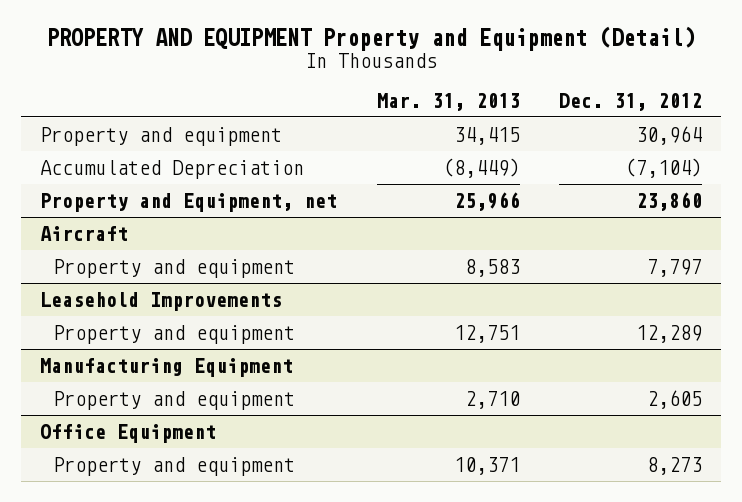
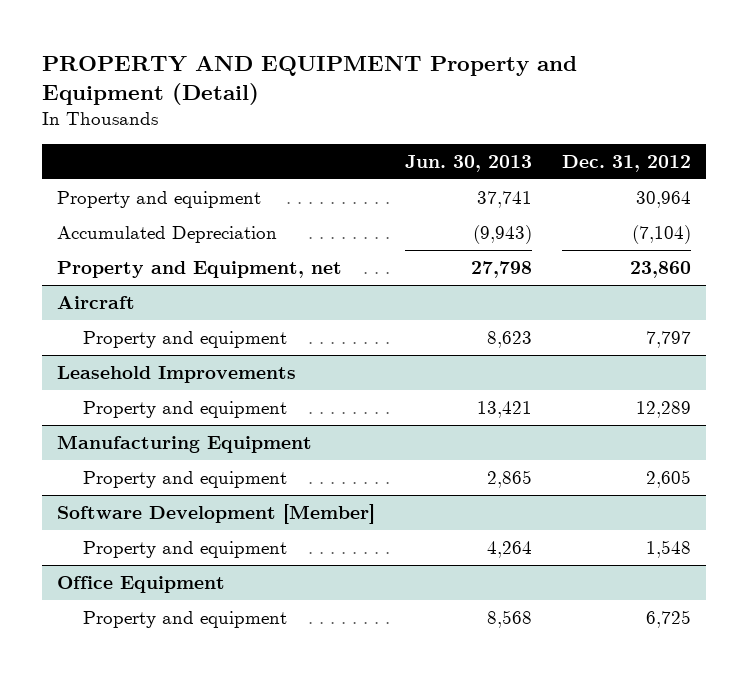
[376,92,520,111] Mar. 31, 2013 -> none
none -> [404,154,532,172] Jun. 30, 2013
none -> [56,503,375,524] Software Development [Member]
none -> [82,540,287,558] Property and equipment
[646,456,702,475] 8,273 -> [645,609,691,628] 6,725

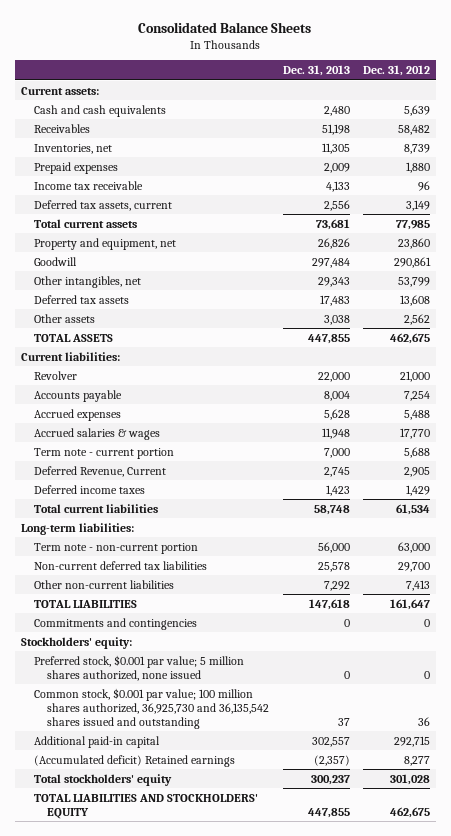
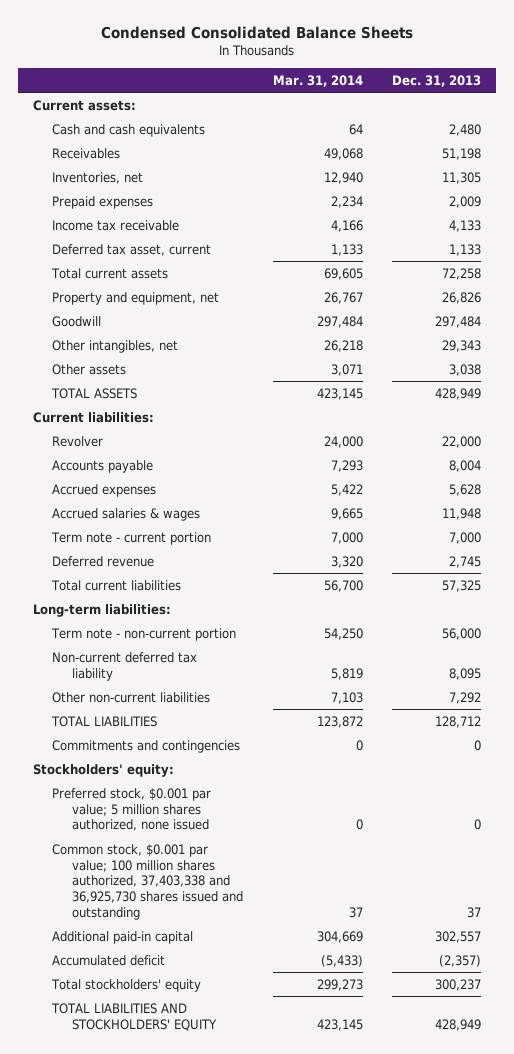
[138,21,312,33] Consolidated Balance Sheets -> [101,25,414,39] Condensed Consolidated Balance Sheets
[362,65,430,77] Dec. 31, 2012 -> none
none -> [272,74,363,87] Mar. 31, 2014
[34,199,173,211] Deferred tax assets, current -> [52,243,212,256] Deferred tax asset, current
[323,199,350,211] 2,556 -> [449,243,482,256] 1,133
[315,218,350,230] 73,681 -> [442,267,482,280] 72,258
[34,294,130,304] Deferred tax assets -> none
[307,333,350,344] 447,855 -> [435,387,482,400] 428,949
[34,484,146,494] Deferred income taxes -> none
[34,465,167,477] Deferred Revenue, Current -> [52,555,155,567] Deferred revenue
[313,504,350,515] 58,748 -> [442,579,482,592] 57,325
[34,560,208,570] Non-current deferred tax liabilities -> [52,651,198,681] Non-current deferred tax liability
[317,561,350,572] 25,578 -> [449,667,482,680] 8,095
[308,598,350,610] 147,618 -> [435,715,482,728] 128,712
[34,687,270,729] Common stock, $0.001 par value; 100 million shares authorized, 36,925,730 and 36,135,542 shares issued and outstanding -> [52,843,243,920] Common stock, $0.001 par value; 100 million shares authorized, 37,403,338 and 36,925,730 shares issued and outstanding
[34,754,236,767] (Accumulated deficit) Retained earnings -> [52,954,166,966] Accumulated deficit
[307,807,350,818] 447,855 -> [435,1018,482,1031] 428,949

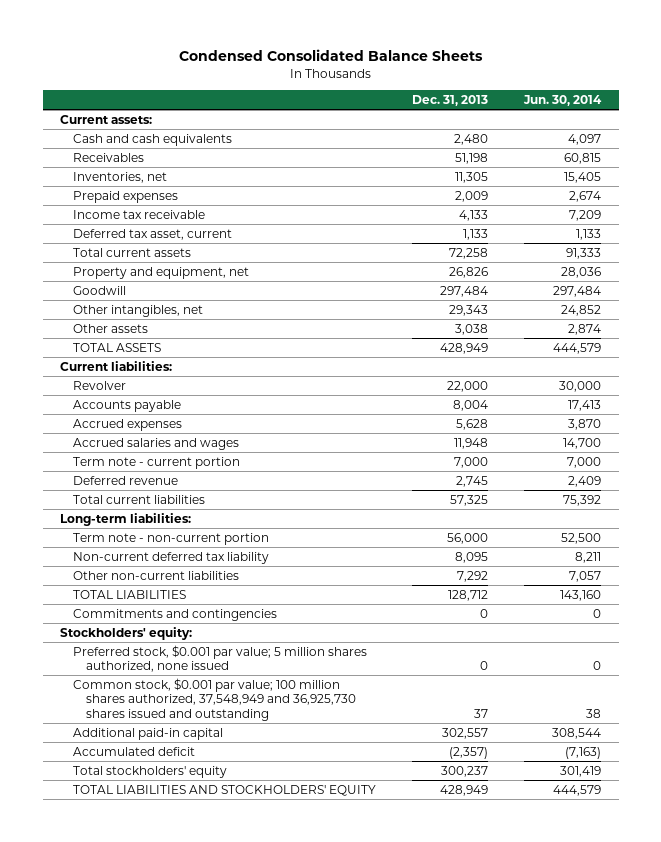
[272,74,363,87] Mar. 31, 2014 -> none
none -> [522,94,602,106] Jun. 30, 2014
[52,507,201,521] Accrued salaries & wages -> [73,437,240,450] Accrued salaries and wages
[52,843,243,920] Common stock, $0.001 par value; 100 million shares authorized, 37,403,338 and 36,925,730 shares issued and outstanding -> [73,677,356,721] Common stock, $0.001 par value; 100 million shares authorized, 37,548,949 and 36,925,730 shares issued and outstanding

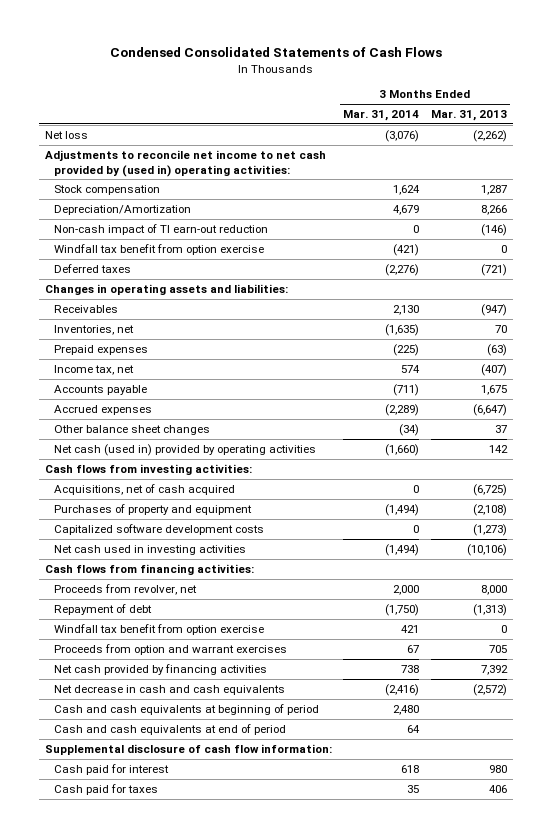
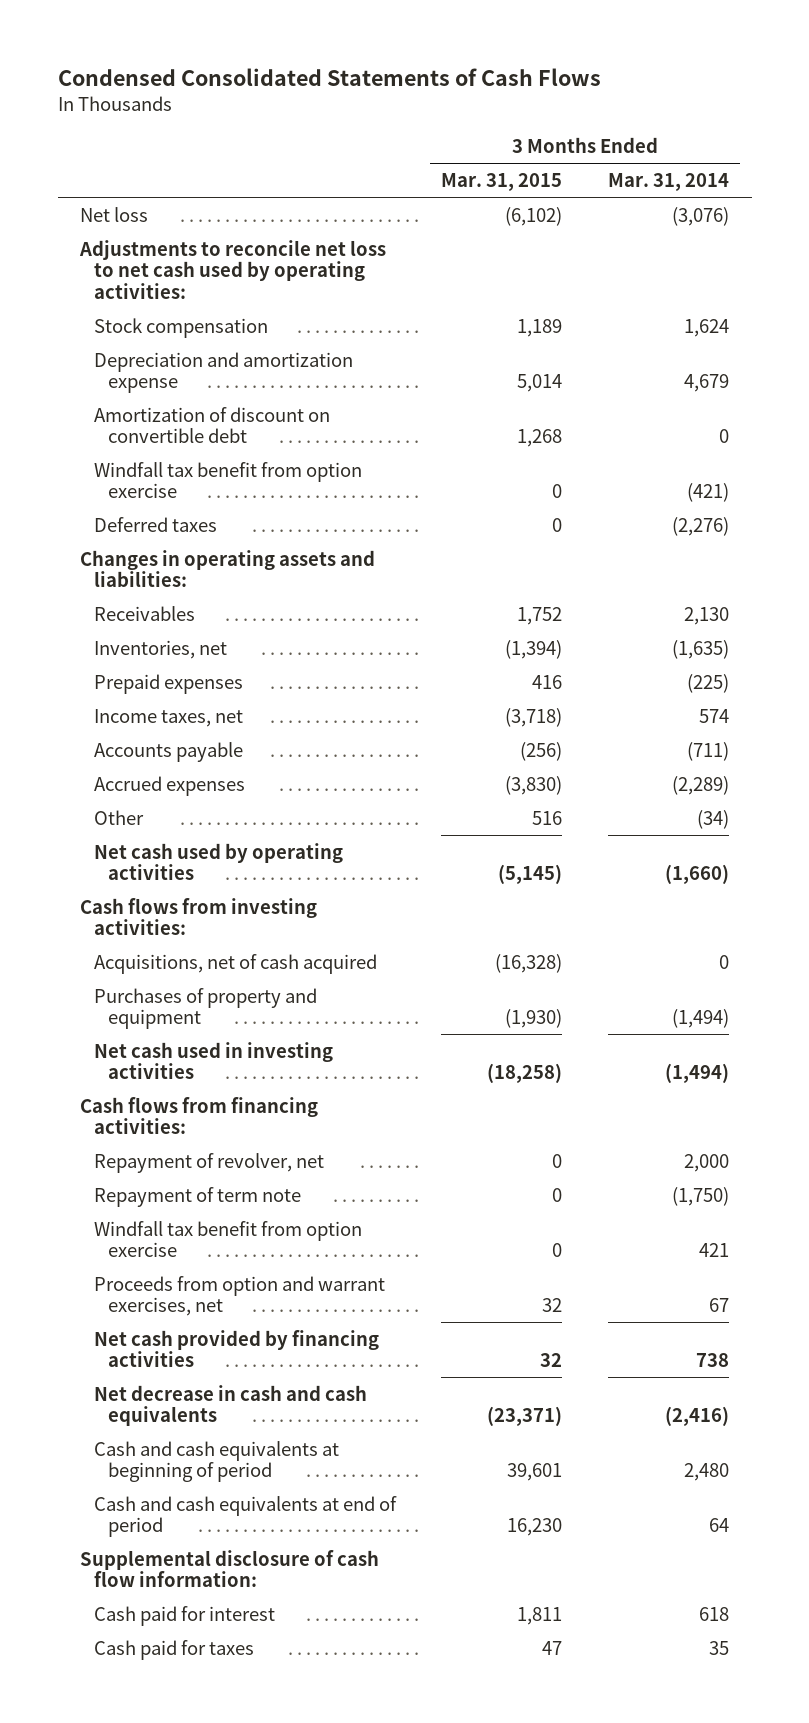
[431,109,508,121] Mar. 31, 2013 -> none
none -> [441,173,563,192] Mar. 31, 2015
[44,149,326,177] Adjustments to reconcile net income to net cash provided by (used in) operating activities: -> [79,239,387,299] Adjustments to reconcile net loss to net cash used by operating activities:
[53,223,268,235] Non-cash impact of TI earn-out reduction -> none
[53,204,191,215] Depreciation/Amortization -> [93,351,353,394] Depreciation and amortization expense
none -> [93,406,330,444] Amortization of discount on convertible debt
[53,364,134,375] Income tax, net -> [93,708,243,727] Income taxes, net
[53,424,210,435] Other balance sheet changes -> [93,809,144,825] Other
[53,443,316,456] Net cash (used in) provided by operating activities -> [93,842,343,881] Net cash used by operating activities
[53,523,264,535] Capitalized software development costs -> none
[53,583,197,595] Proceeds from revolver, net -> [93,1152,324,1173] Repayment of revolver, net
[53,603,152,615] Repayment of debt -> [93,1186,301,1207] Repayment of term note
[53,643,287,655] Proceeds from option and warrant exercises -> [93,1275,385,1317] Proceeds from option and warrant exercises, net

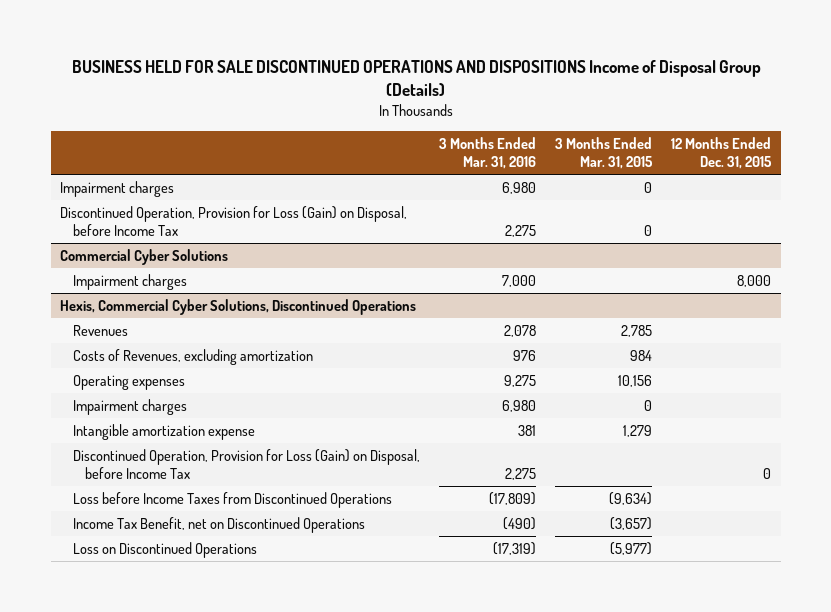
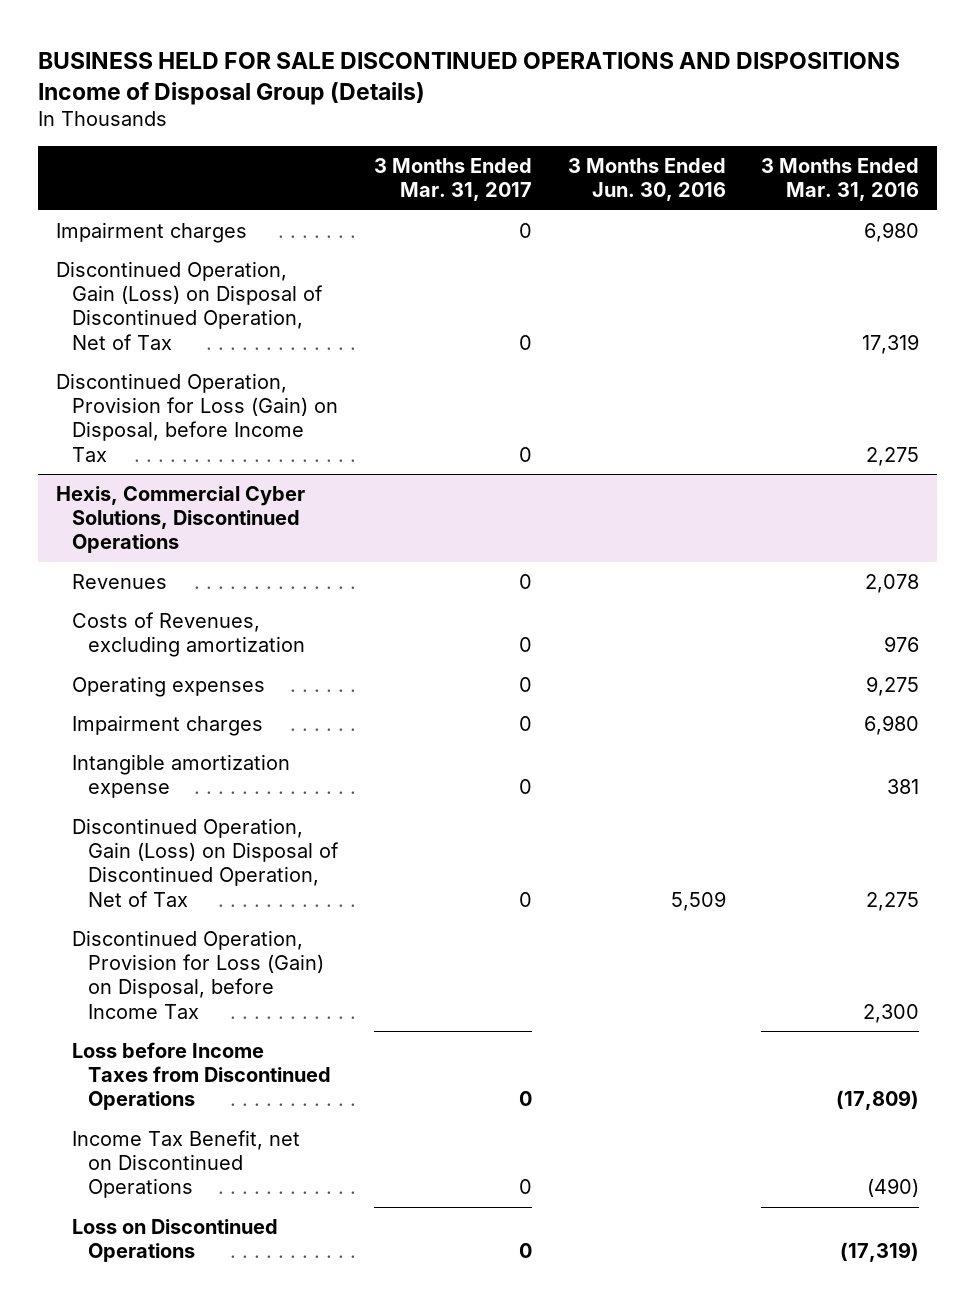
[554,136,653,170] 3 Months Ended Mar. 31, 2015 -> none
[670,136,772,170] 12 Months Ended Dec. 31, 2015 -> none
none -> [373,158,532,202] 3 Months Ended Mar. 31, 2017
none -> [567,158,726,202] 3 Months Ended Jun. 30, 2016
none -> [55,260,323,350] Discontinued Operation, Gain (Loss) on Disposal of Discontinued Operation, Net of Tax
[60,248,229,265] Commercial Cyber Solutions -> none
[72,273,187,290] Impairment charges -> none
none -> [71,817,340,907] Discontinued Operation, Gain (Loss) on Disposal of Discontinued Operation, Net of Tax
[504,468,536,481] 2,275 -> [863,1003,920,1023] 2,300

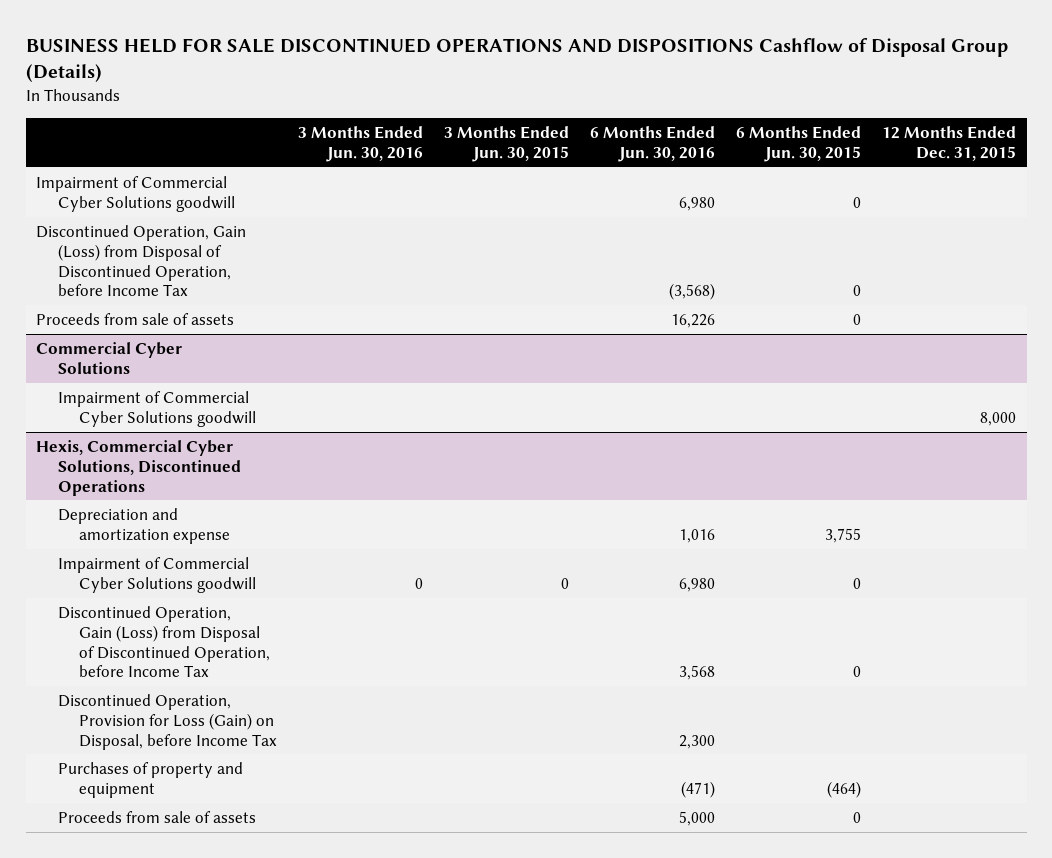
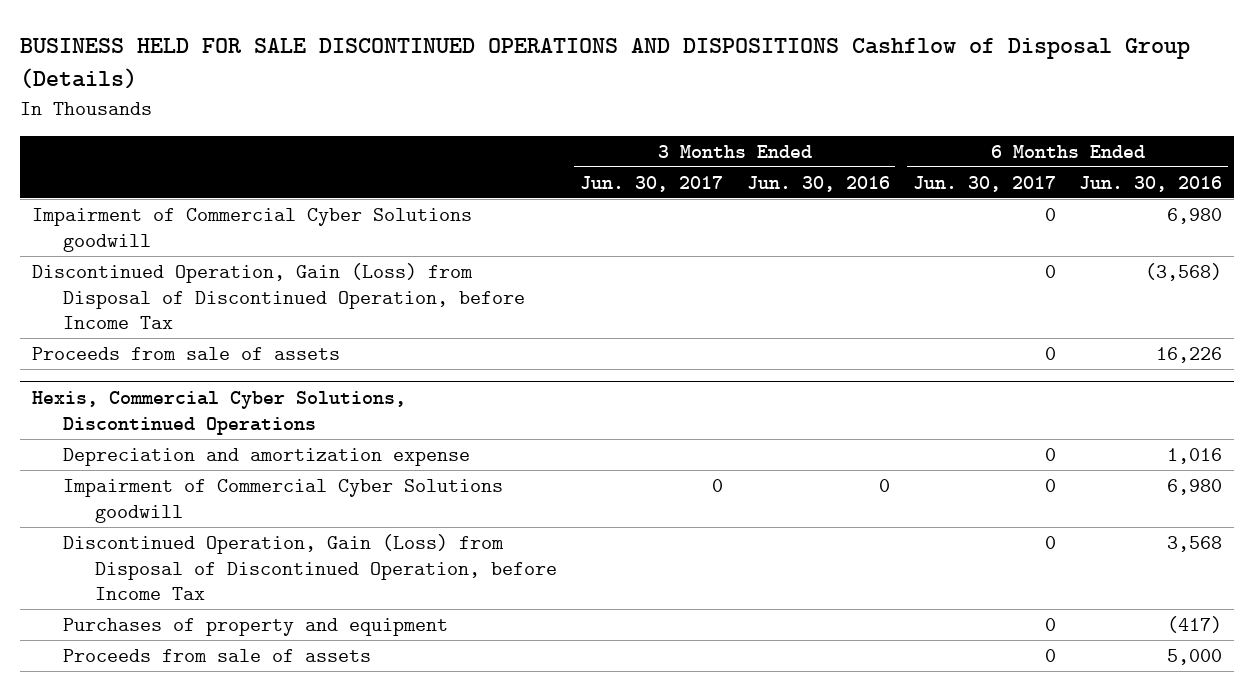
[444,126,570,162] 3 Months Ended Jun. 30, 2015 -> none
[736,126,862,162] 6 Months Ended Jun. 30, 2015 -> none
[882,126,1017,161] 12 Months Ended Dec. 31, 2015 -> none
none -> [580,175,724,192] Jun. 30, 2017
none -> [913,175,1057,192] Jun. 30, 2017
[36,341,183,374] Commercial Cyber Solutions -> none
[57,390,257,427] Impairment of Commercial Cyber Solutions goodwill -> none
[57,693,278,750] Discontinued Operation, Provision for Loss (Gain) on Disposal, before Income Tax -> none
[681,780,716,798] (471) -> [1167,615,1223,633] (417)

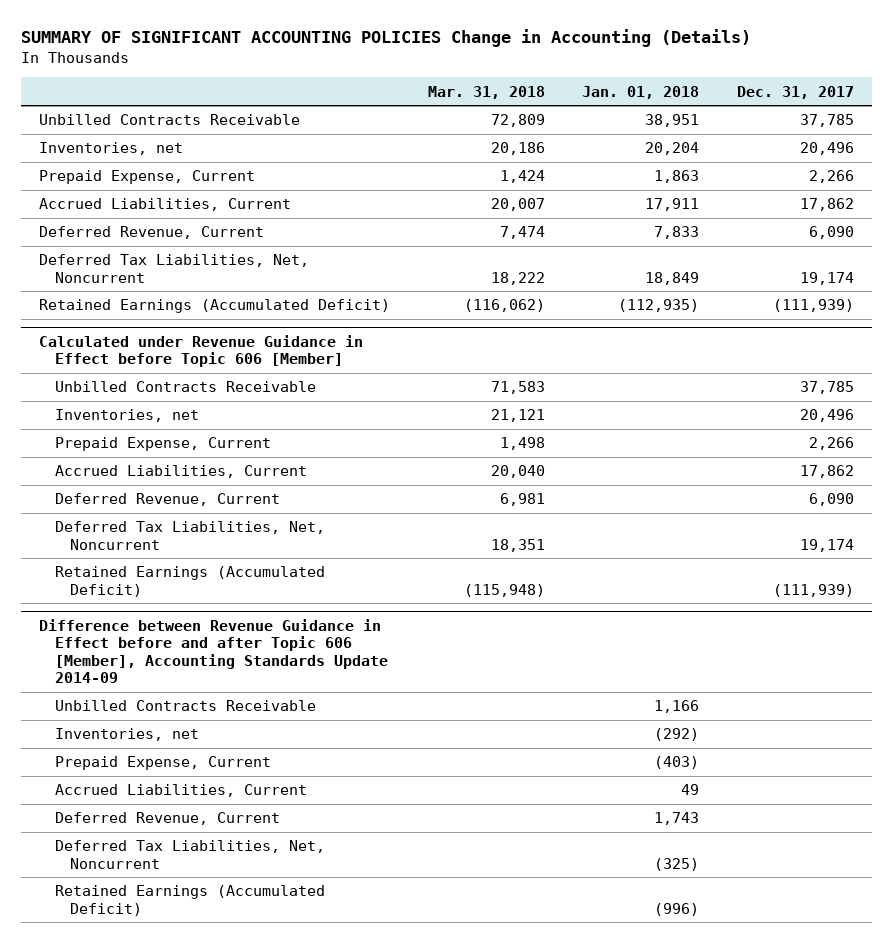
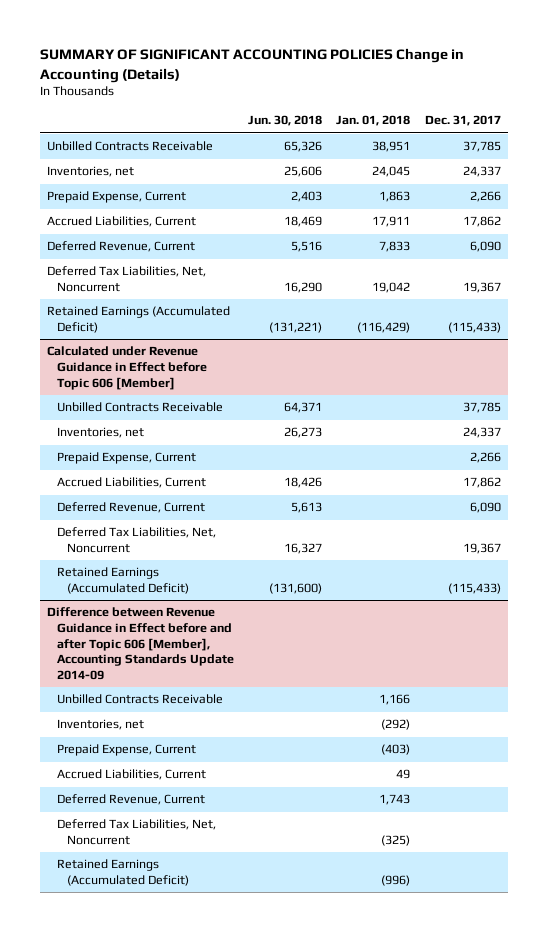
[427,85,545,99] Mar. 31, 2018 -> none
none -> [248,115,323,127] Jun. 30, 2018
[645,142,700,156] 20,204 -> [372,166,411,178] 24,045
[799,142,854,156] 20,496 -> [462,166,501,178] 24,337
[645,271,700,285] 18,849 -> [372,281,411,293] 19,042
[799,271,854,285] 19,174 -> [462,281,501,293] 19,367
[618,299,700,313] (112,935) -> [357,321,411,333] (116,429)
[772,299,854,313] (111,939) -> [447,321,501,333] (115,433)
[799,409,854,423] 20,496 -> [462,427,501,439] 24,337
[799,538,854,552] 19,174 -> [462,542,501,554] 19,367
[772,583,854,597] (111,939) -> [447,582,501,594] (115,433)

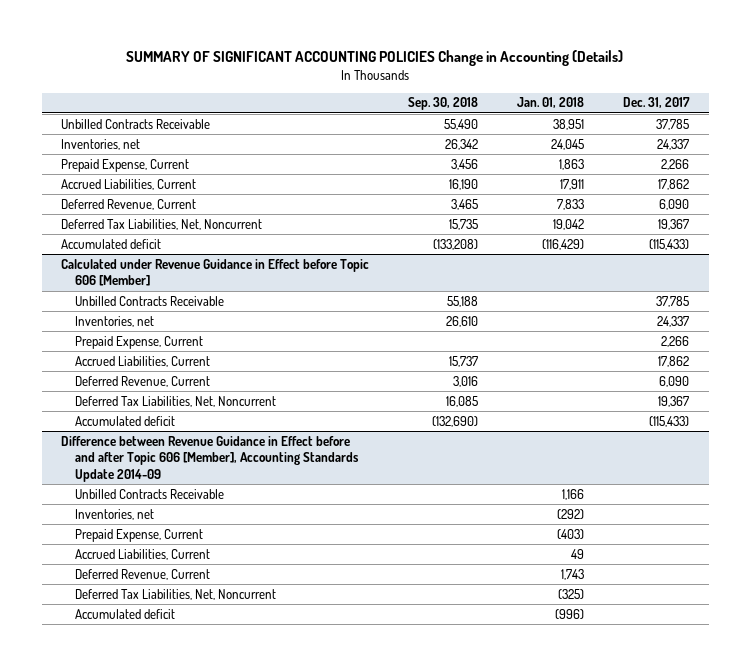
[248,115,323,127] Jun. 30, 2018 -> none
none -> [408,97,479,111] Sep. 30, 2018
[46,306,230,333] Retained Earnings (Accumulated Deficit) -> [61,238,162,249] Accumulated deficit
[56,567,190,594] Retained Earnings (Accumulated Deficit) -> [75,415,176,426] Accumulated deficit
[56,859,190,886] Retained Earnings (Accumulated Deficit) -> [75,608,176,619] Accumulated deficit

